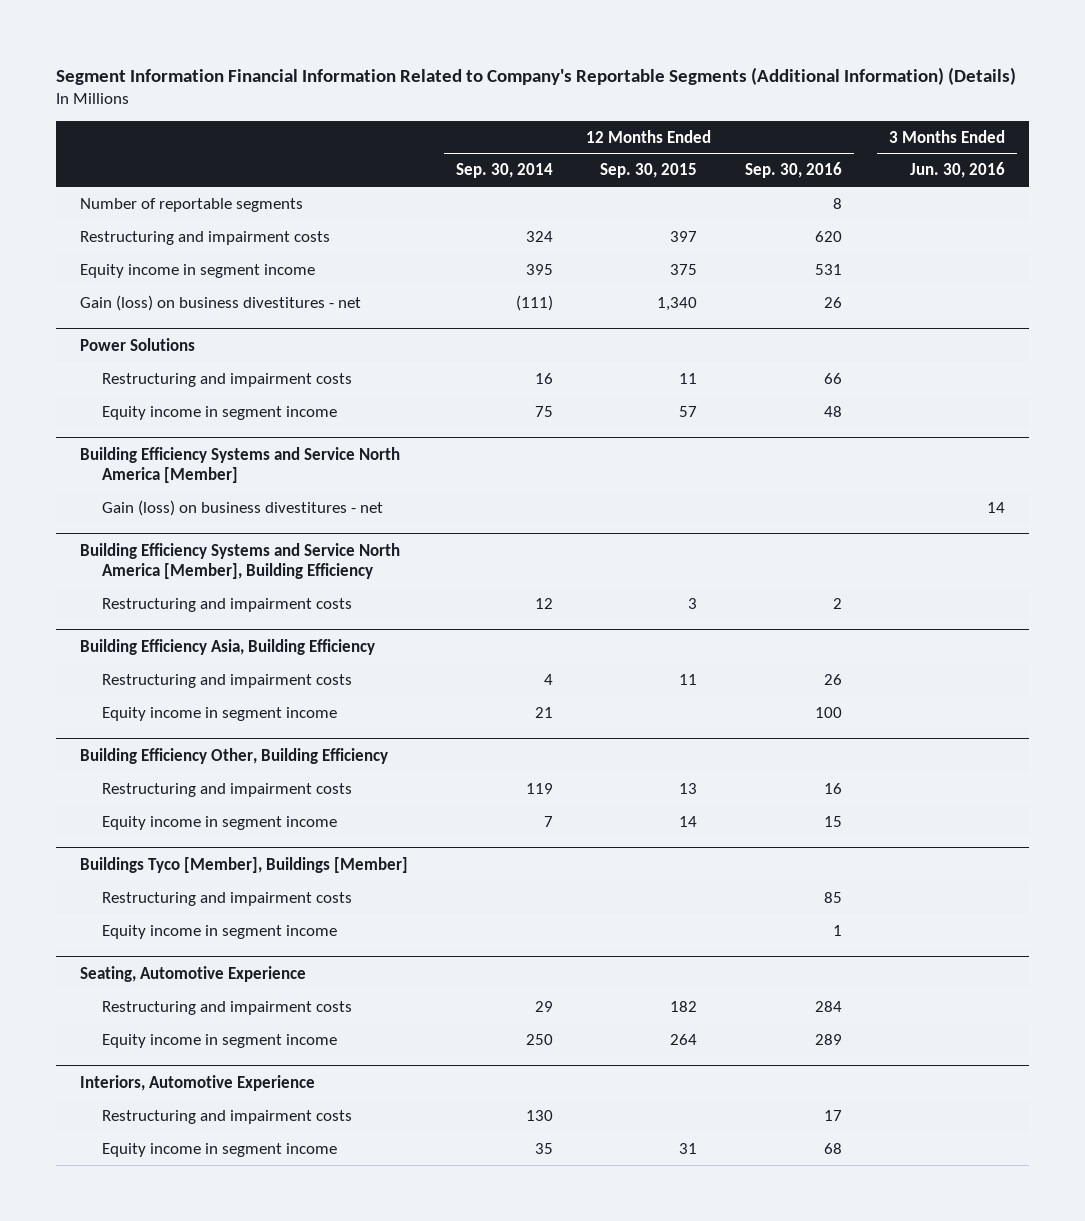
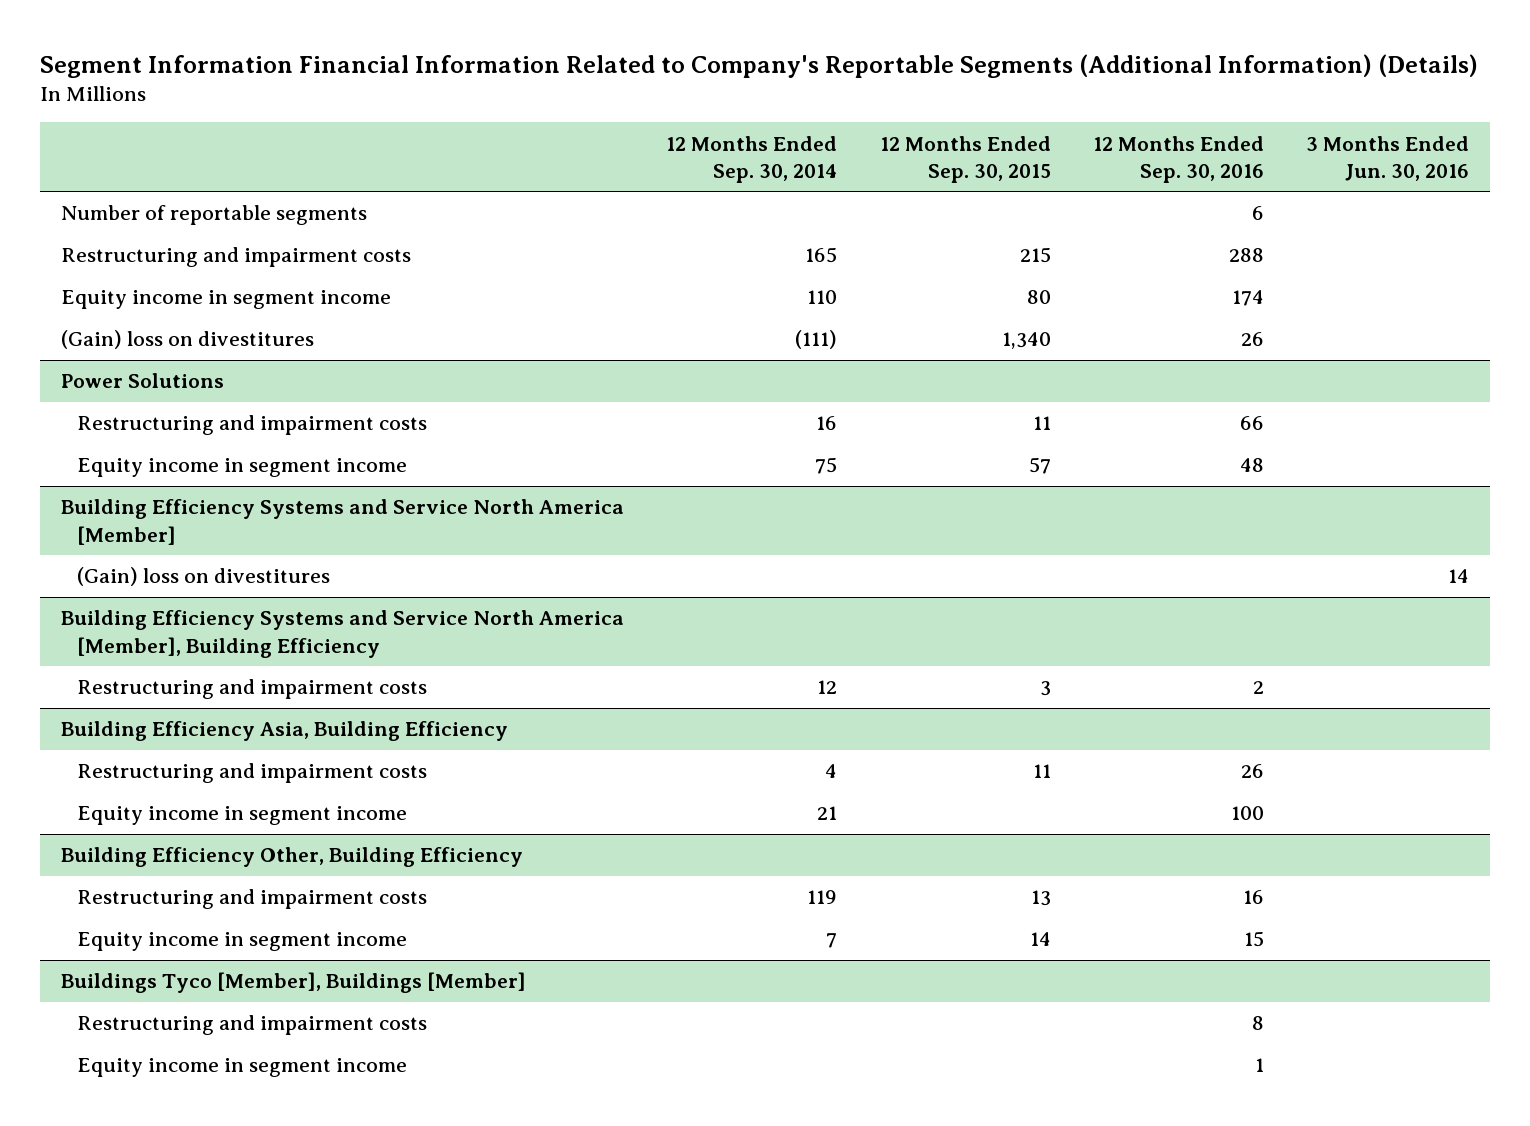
[832,197,842,209] 8 -> [1251,206,1264,221] 6
[525,230,553,242] 324 -> [805,247,838,264] 165
[670,230,698,242] 397 -> [1019,247,1051,264] 215
[814,230,842,242] 620 -> [1228,248,1264,263] 288
[525,263,553,275] 395 -> [807,290,838,305] 110
[670,263,698,275] 375 -> [1026,290,1051,305] 80
[814,263,842,275] 531 -> [1231,290,1264,307] 174
[80,294,362,311] Gain (loss) on business divestitures - net -> [60,330,314,350] (Gain) loss on divestitures
[102,499,384,516] Gain (loss) on business divestitures - net -> [77,567,331,587] (Gain) loss on divestitures
[823,891,842,903] 85 -> [1251,1016,1264,1031] 8
[80,965,307,982] Seating, Automotive Experience -> none
[102,1000,353,1015] Restructuring and impairment costs -> none
[102,1033,338,1048] Equity income in segment income -> none
[80,1074,316,1091] Interiors, Automotive Experience -> none
[102,1109,353,1124] Restructuring and impairment costs -> none
[102,1142,338,1157] Equity income in segment income -> none

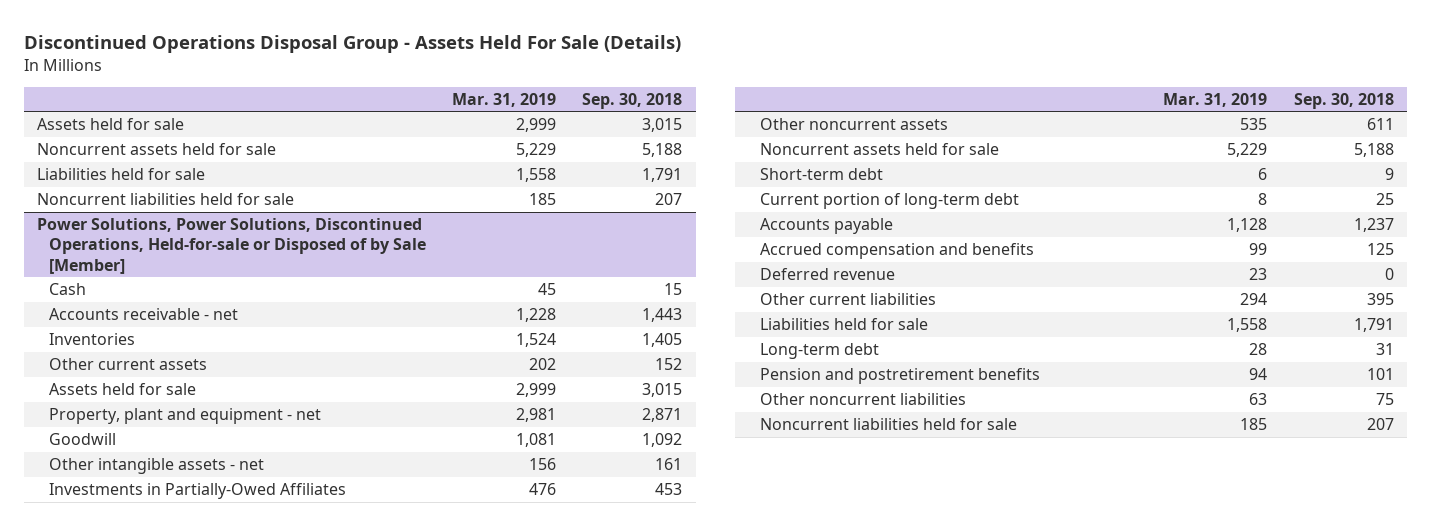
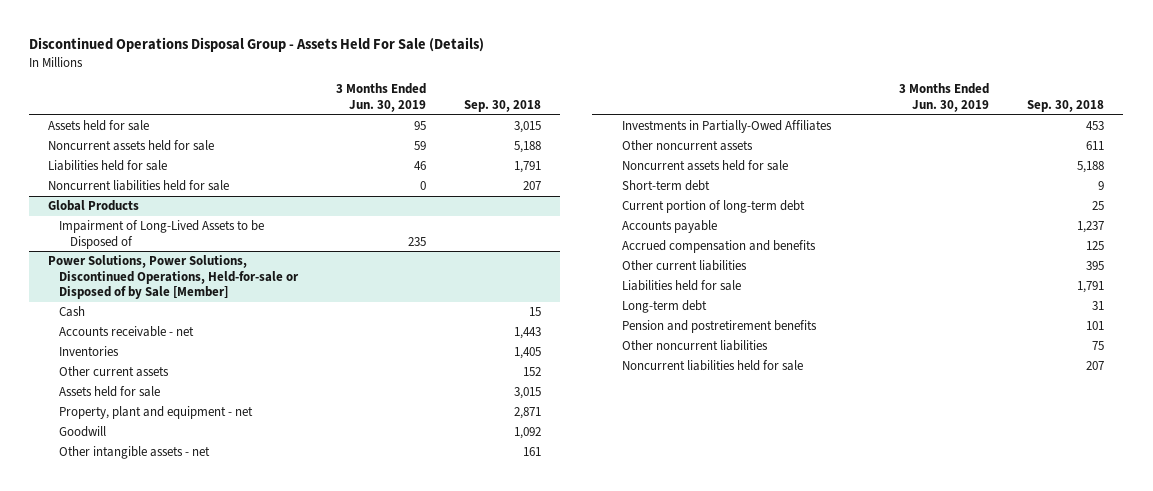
[452,92,557,107] Mar. 31, 2019 -> none
none -> [336,83,427,112] 3 Months Ended Jun. 30, 2019
none -> [48,200,140,212] Global Products
none -> [59,220,265,249] Impairment of Long-Lived Assets to be Disposed of
[759,268,895,281] Deferred revenue -> none

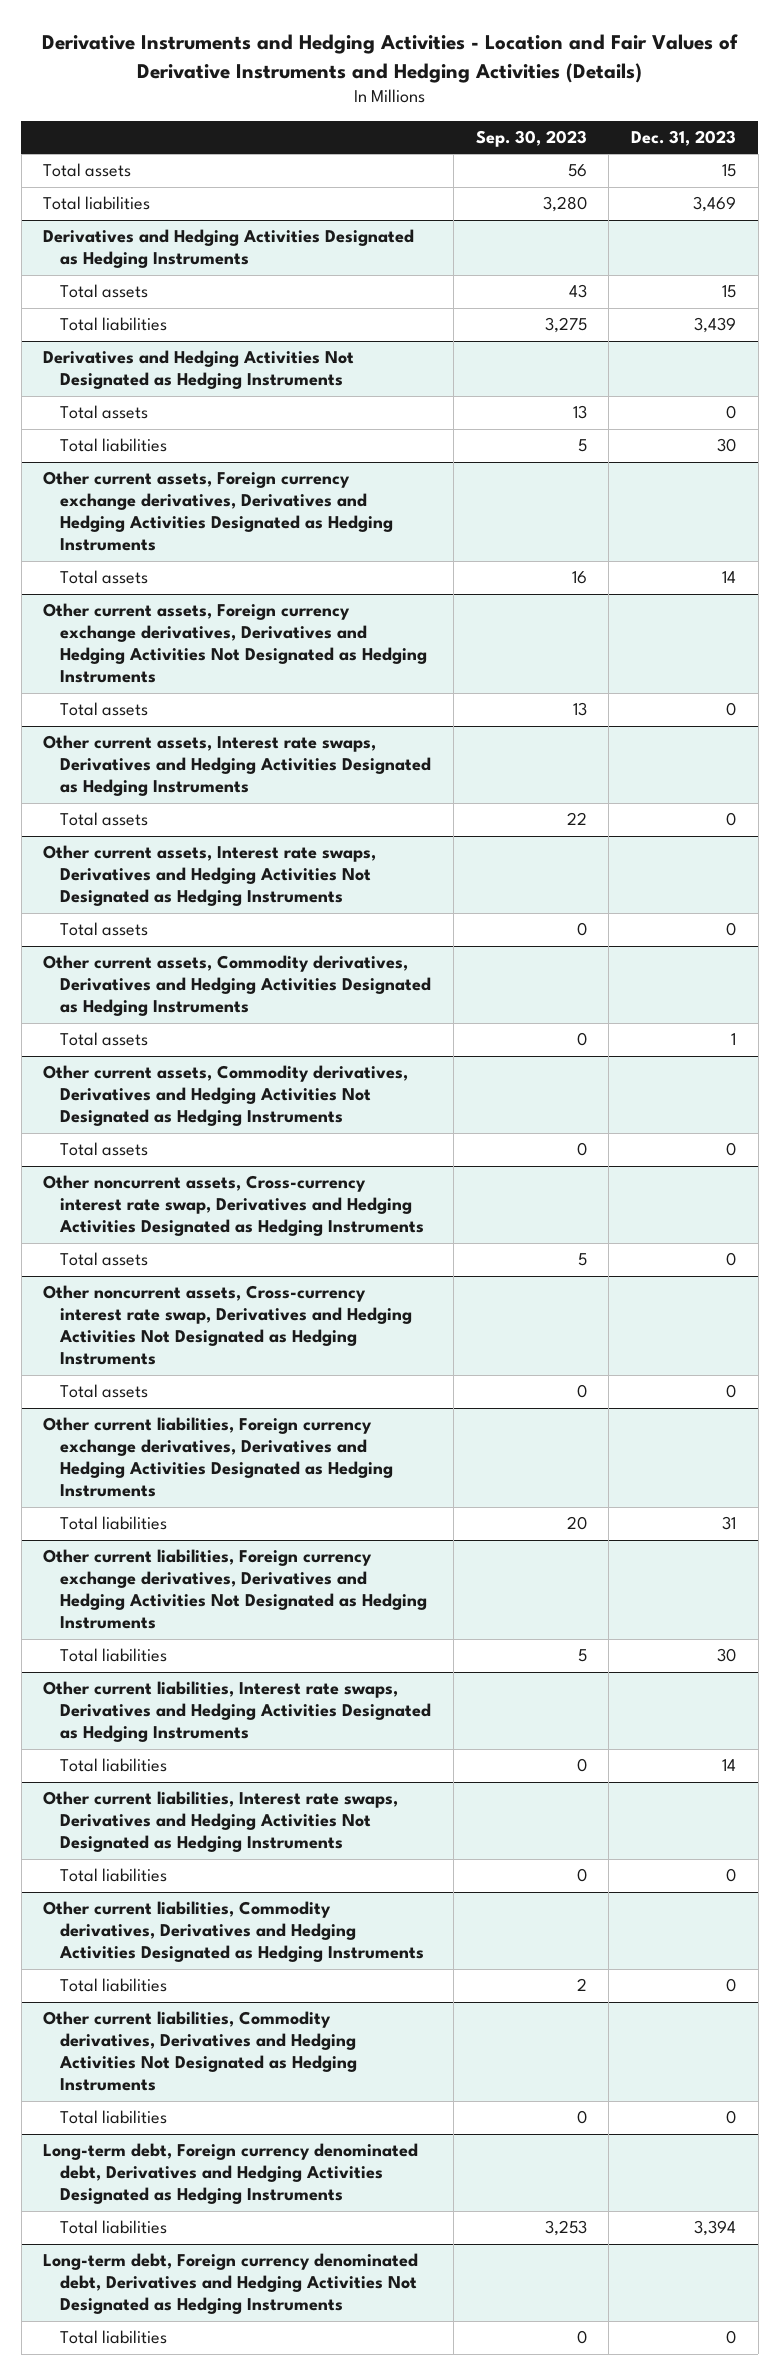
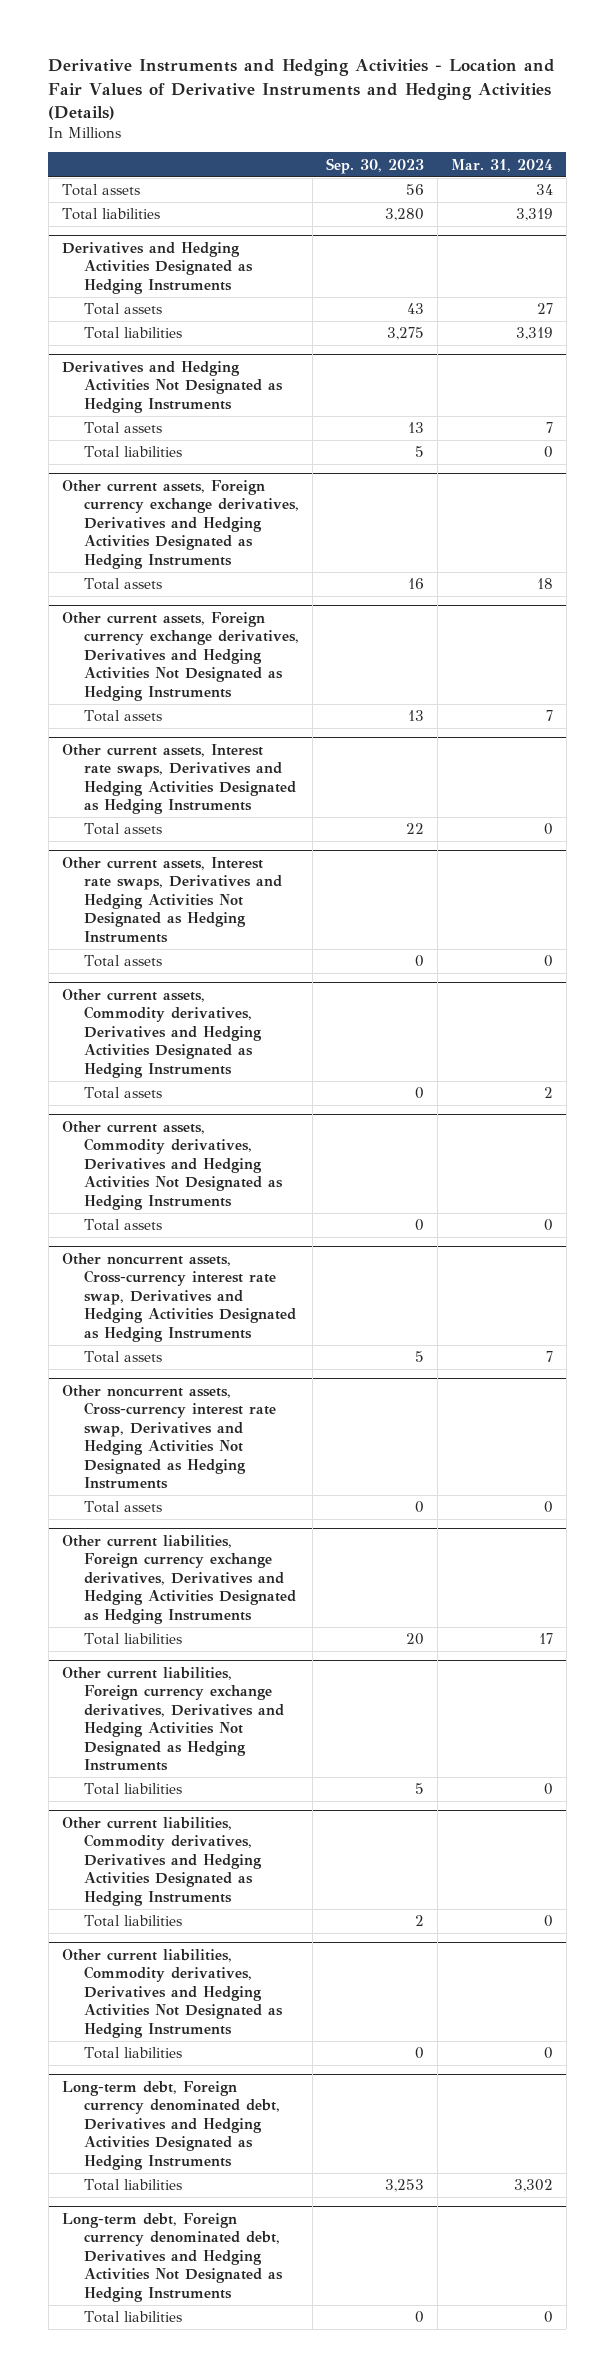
[631,130,737,147] Dec. 31, 2023 -> none
none -> [450,158,553,172] Mar. 31, 2024
[43,1681,432,1743] Other current liabilities, Interest rate swaps, Derivatives and Hedging Activities Designated as Hedging Instruments -> none
[60,1758,168,1773] Total liabilities -> none
[43,1791,399,1853] Other current liabilities, Interest rate swaps, Derivatives and Hedging Activities Not Designated as Hedging Instruments -> none
[60,1868,168,1883] Total liabilities -> none

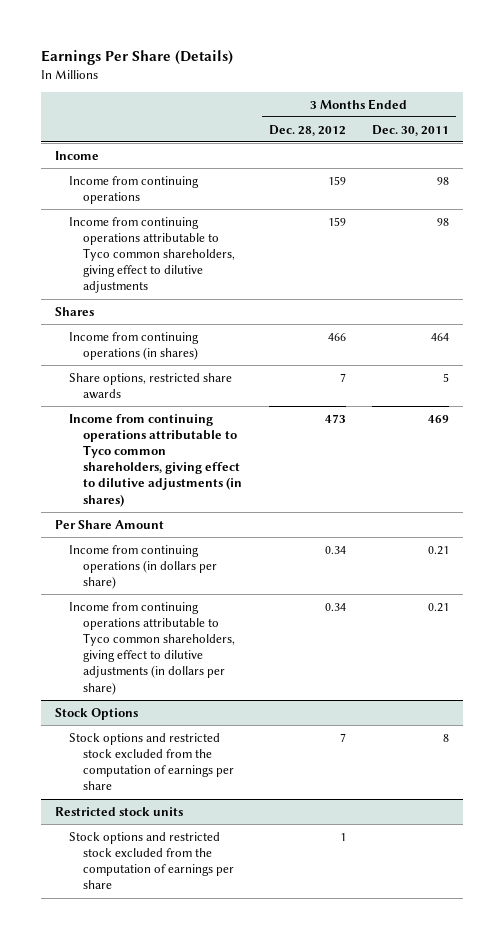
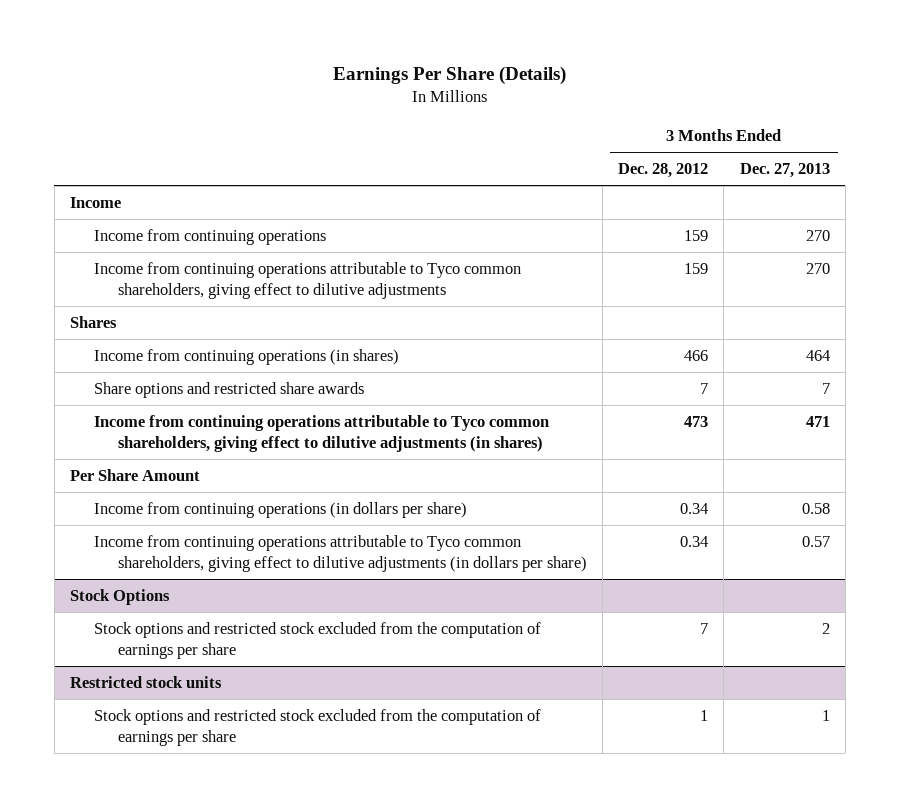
[372,124,450,136] Dec. 30, 2011 -> none
none -> [739,163,830,179] Dec. 27, 2013
[68,372,232,399] Share options, restricted share awards -> [94,381,365,398] Share options and restricted share awards

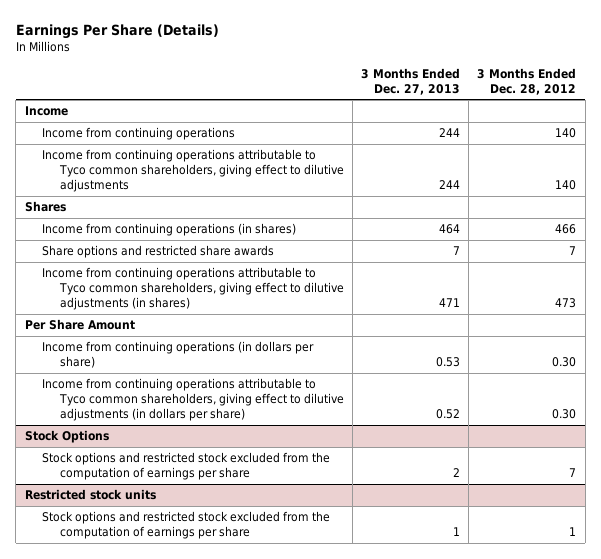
[684,229,709,241] 159 -> [555,128,577,139] 140
[805,229,830,241] 270 -> [439,128,461,138] 244
[684,262,709,274] 159 -> [555,180,577,191] 140
[805,262,830,274] 270 -> [439,180,461,190] 244
[680,502,709,514] 0.34 -> [552,357,577,368] 0.30
[801,502,830,514] 0.58 -> [436,357,461,368] 0.53
[680,535,709,547] 0.34 -> [552,409,577,420] 0.30
[801,535,830,547] 0.57 -> [436,409,461,420] 0.52

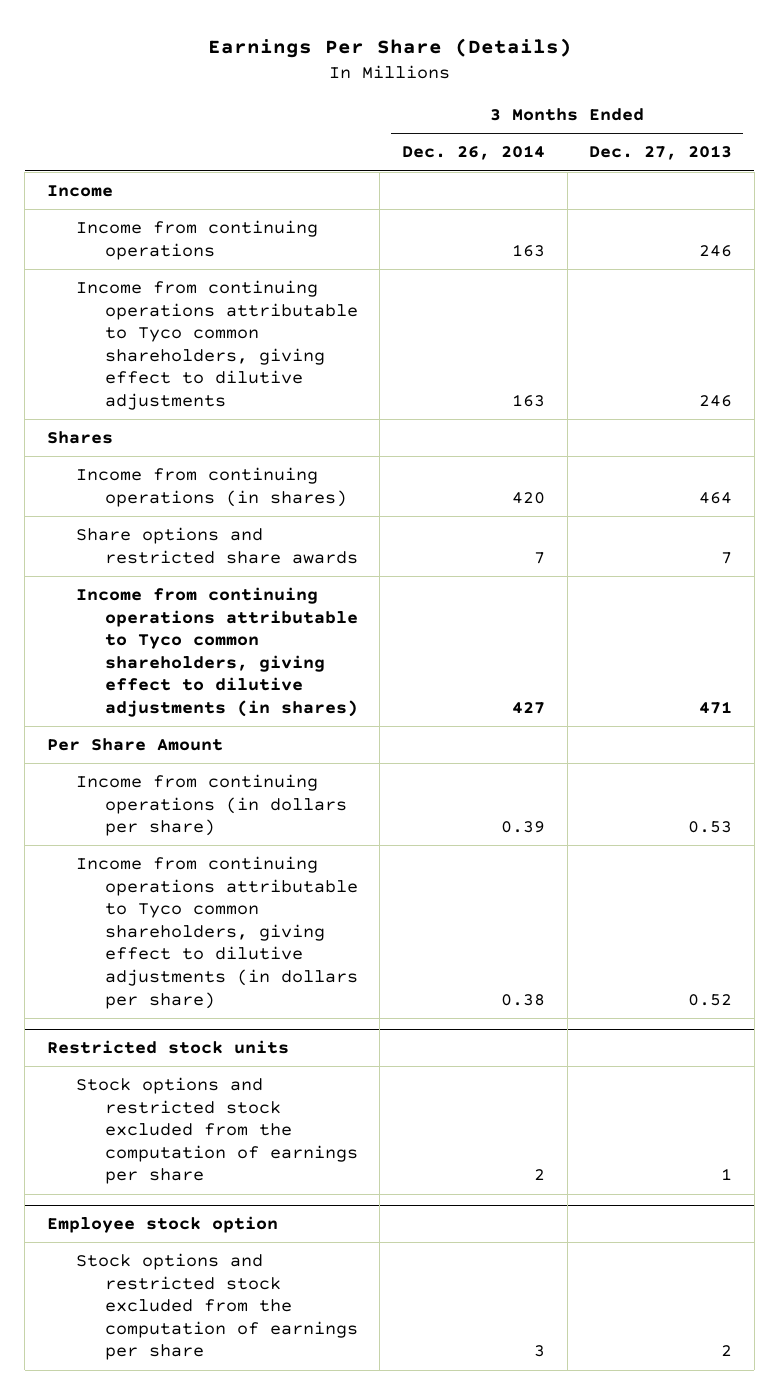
[477,67,577,96] 3 Months Ended Dec. 28, 2012 -> none
none -> [401,145,545,161] Dec. 26, 2014
[439,128,461,138] 244 -> [699,244,733,257] 246
[439,180,461,190] 244 -> [699,395,733,408] 246
[24,430,109,444] Stock Options -> none
[42,452,331,481] Stock options and restricted stock excluded from the computation of earnings per share -> none
none -> [46,1216,278,1234] Employee stock option
none -> [75,1252,358,1361] Stock options and restricted stock excluded from the computation of earnings per share

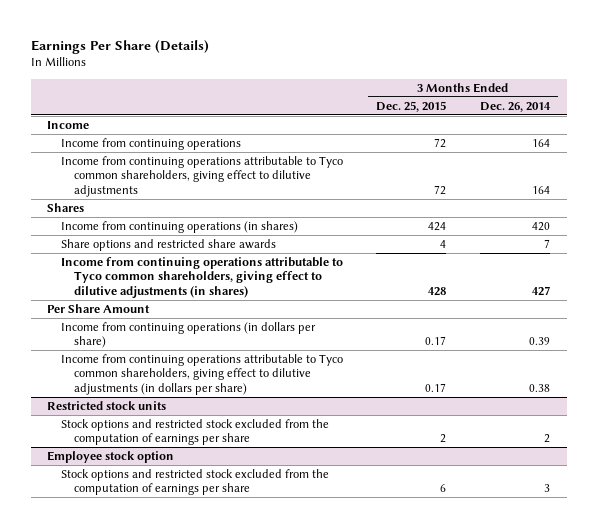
[589,145,733,161] Dec. 27, 2013 -> none
none -> [376,100,447,112] Dec. 25, 2015
[511,243,545,257] 163 -> [531,139,550,148] 164
[511,394,545,408] 163 -> [531,185,550,194] 164

